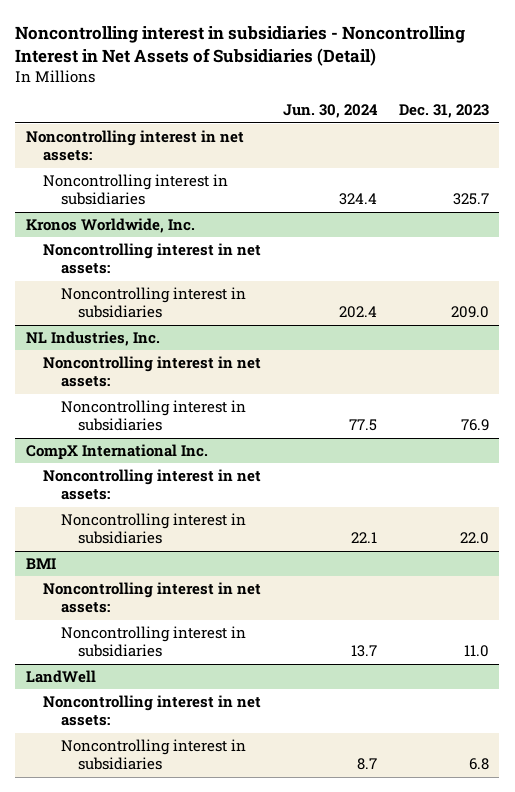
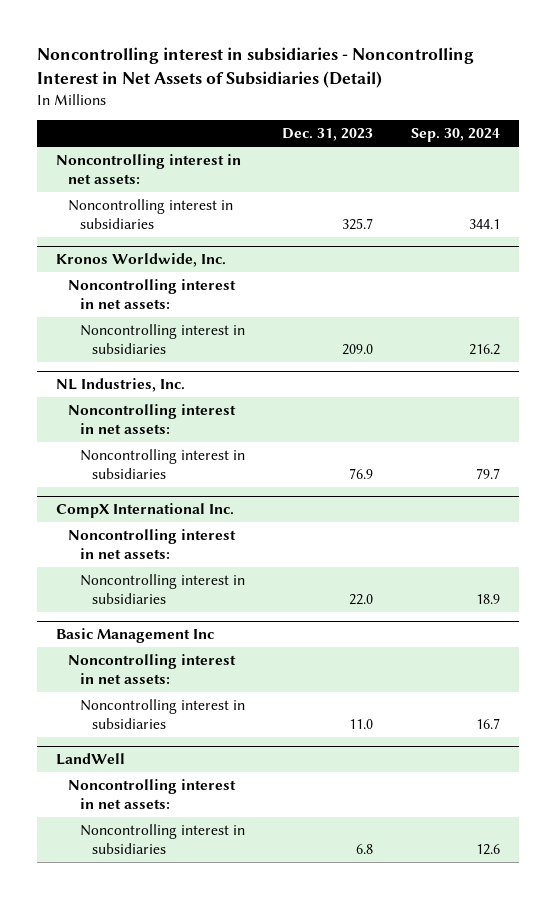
[282,104,378,119] Jun. 30, 2024 -> none
none -> [411,128,501,143] Sep. 30, 2024
[26,558,57,570] BMI -> [55,628,214,644] Basic Management Inc

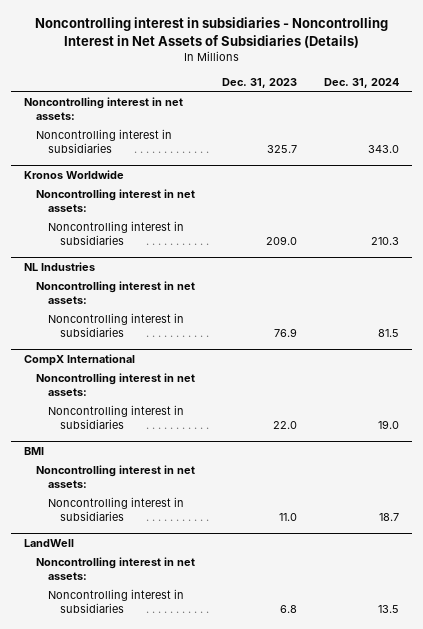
[36,47,474,89] Noncontrolling interest in subsidiaries - Noncontrolling Interest in Net Assets of Subsidiaries (Detail) -> [34,17,388,48] Noncontrolling interest in subsidiaries - Noncontrolling Interest in Net Assets of Subsidiaries (Details)
[411,128,501,143] Sep. 30, 2024 -> none
none -> [323,77,399,88] Dec. 31, 2024
[55,253,226,268] Kronos Worldwide, Inc. -> [24,169,125,179] Kronos Worldwide
[55,378,185,393] NL Industries, Inc. -> [24,261,96,271] NL Industries
[55,503,234,519] CompX International Inc. -> [24,353,136,366] CompX International
[55,628,214,644] Basic Management Inc -> [24,446,45,455] BMI

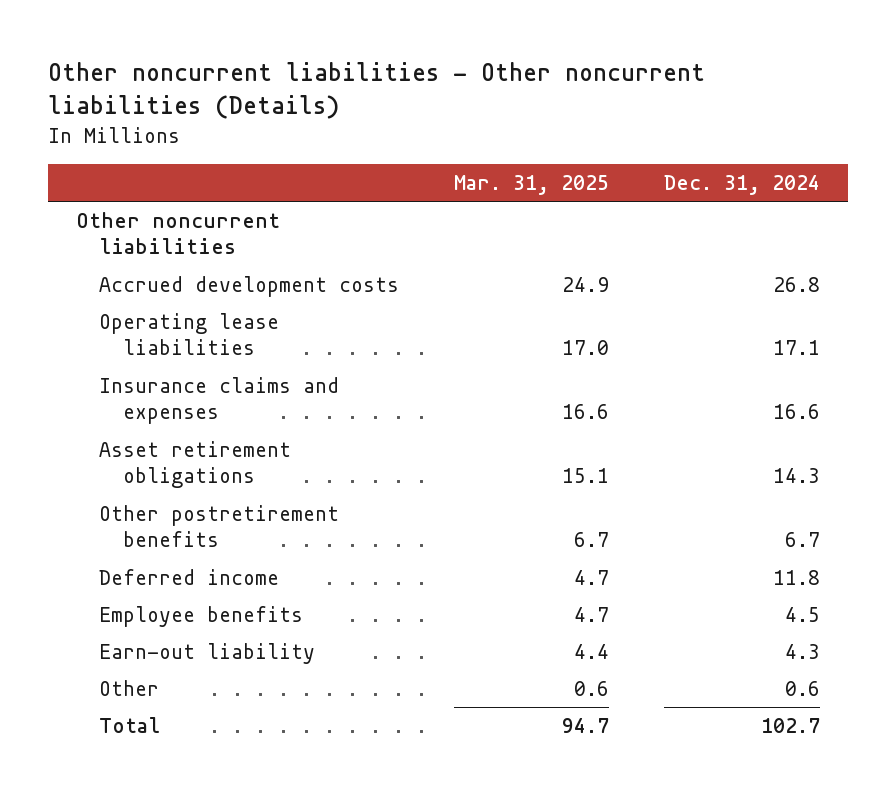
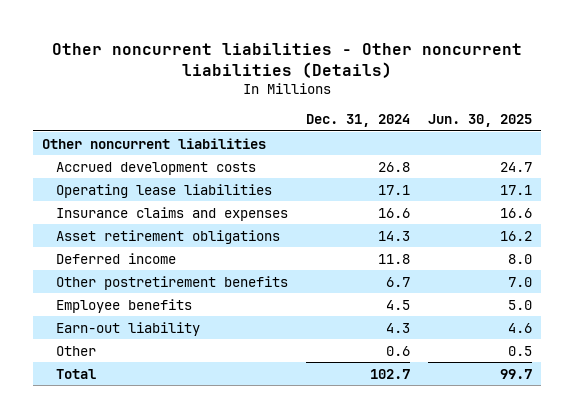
[454,174,610,195] Mar. 31, 2025 -> none
none -> [427,114,532,128] Jun. 30, 2025
[99,504,340,548] Other postretirement benefits -> [56,275,289,290] Other postretirement benefits

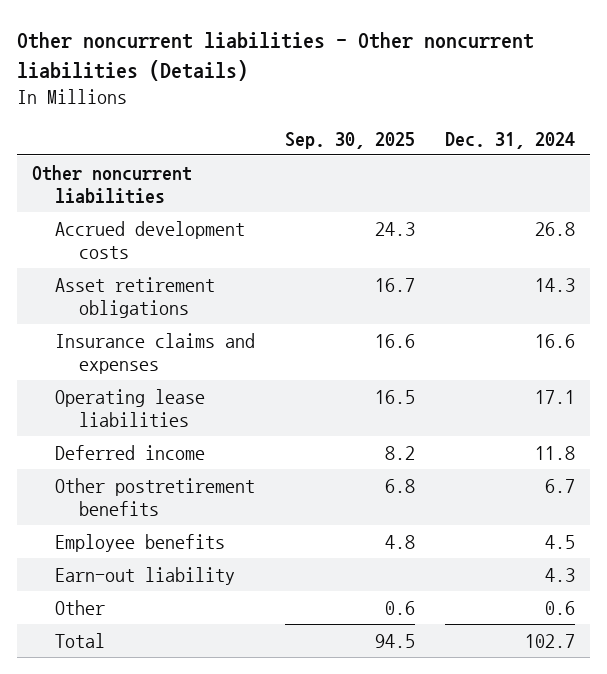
[427,114,532,128] Jun. 30, 2025 -> none
none -> [285,131,416,149] Sep. 30, 2025
[56,206,289,221] Insurance claims and expenses -> [55,332,256,375] Insurance claims and expenses
[56,183,273,198] Operating lease liabilities -> [55,388,206,428] Operating lease liabilities

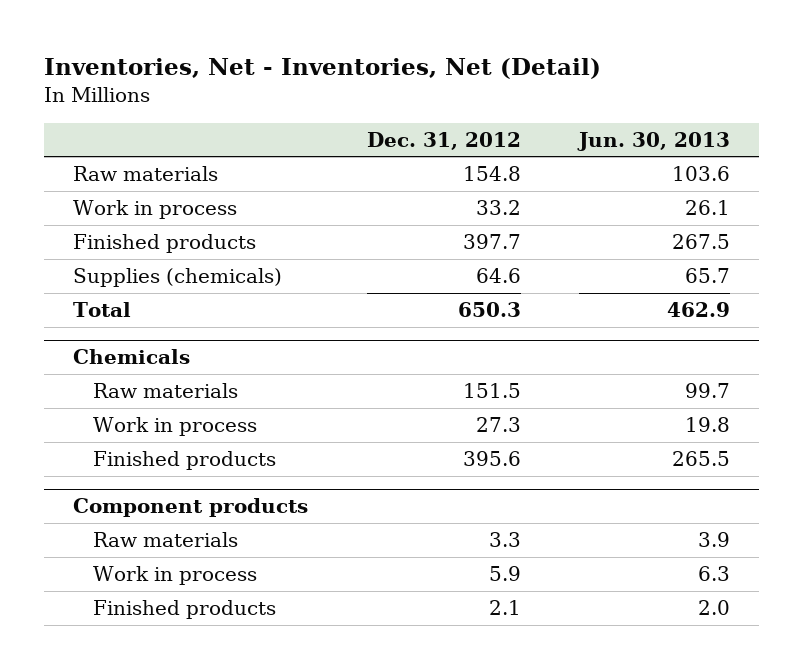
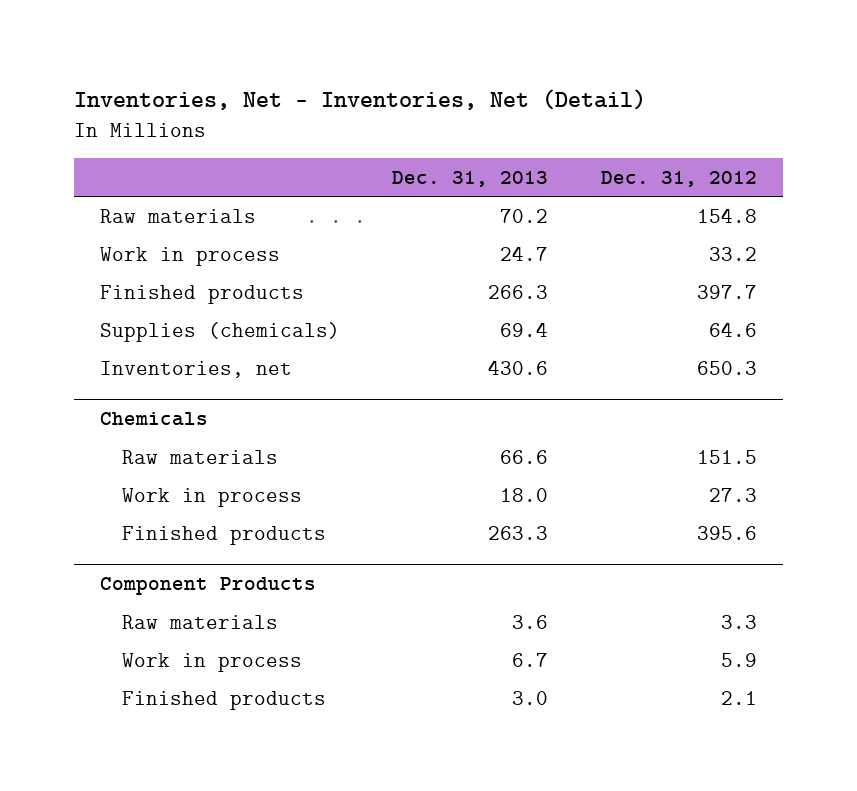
[576,131,730,151] Jun. 30, 2013 -> none
none -> [392,170,549,187] Dec. 31, 2013
[73,302,132,318] Total -> [100,360,293,378] Inventories, net
[73,498,309,518] Component products -> [100,577,317,596] Component Products

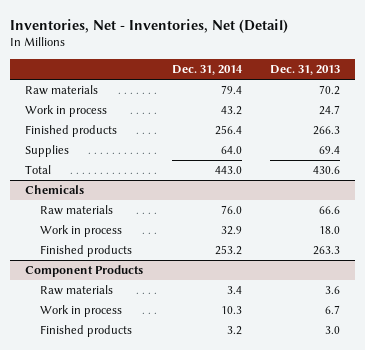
[600,170,757,187] Dec. 31, 2012 -> none
none -> [171,64,243,75] Dec. 31, 2014
[100,321,341,342] Supplies (chemicals) -> [24,145,69,158] Supplies
[100,360,293,378] Inventories, net -> [24,165,51,175] Total

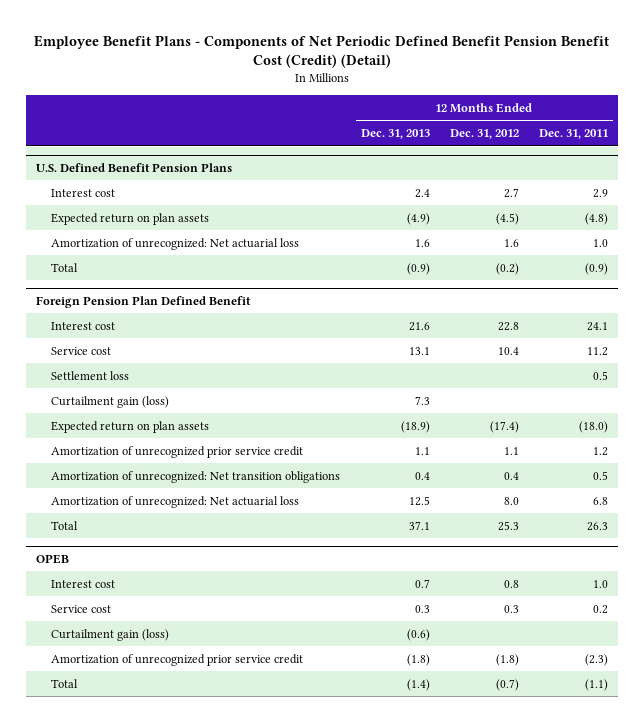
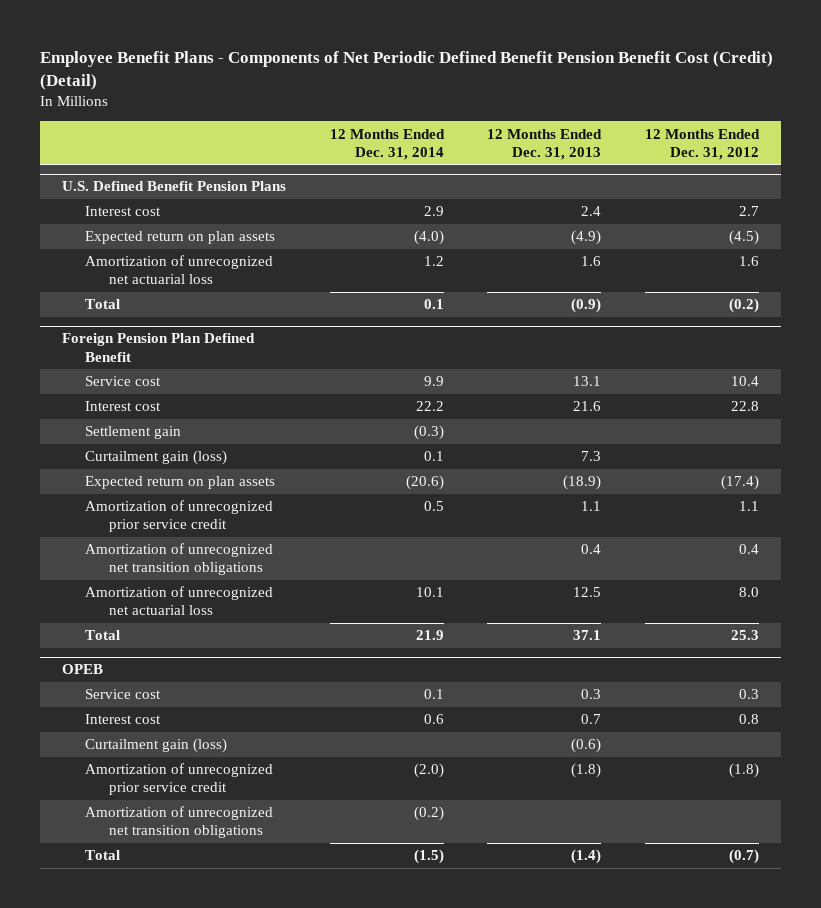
[539,129,609,140] Dec. 31, 2011 -> none
none -> [329,128,445,160] 12 Months Ended Dec. 31, 2014
[51,237,300,250] Amortization of unrecognized: Net actuarial loss -> [85,255,274,285] Amortization of unrecognized net actuarial loss
[51,370,130,380] Settlement loss -> none
[51,321,116,330] Interest cost -> [85,401,162,412] Interest cost
none -> [85,426,182,440] Settlement gain
[51,470,341,483] Amortization of unrecognized: Net transition obligations -> [85,543,274,576] Amortization of unrecognized net transition obligations
[51,495,300,508] Amortization of unrecognized: Net actuarial loss -> [85,586,274,616] Amortization of unrecognized net actuarial loss
[51,579,116,588] Interest cost -> [85,714,162,725] Interest cost
none -> [85,806,274,839] Amortization of unrecognized net transition obligations

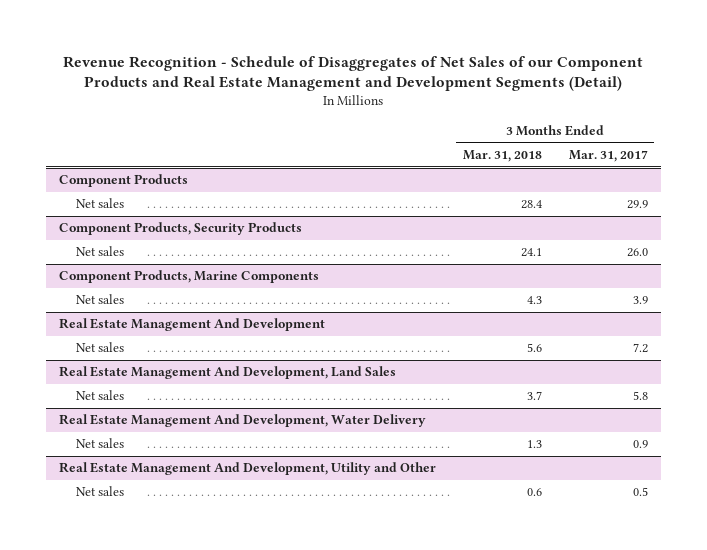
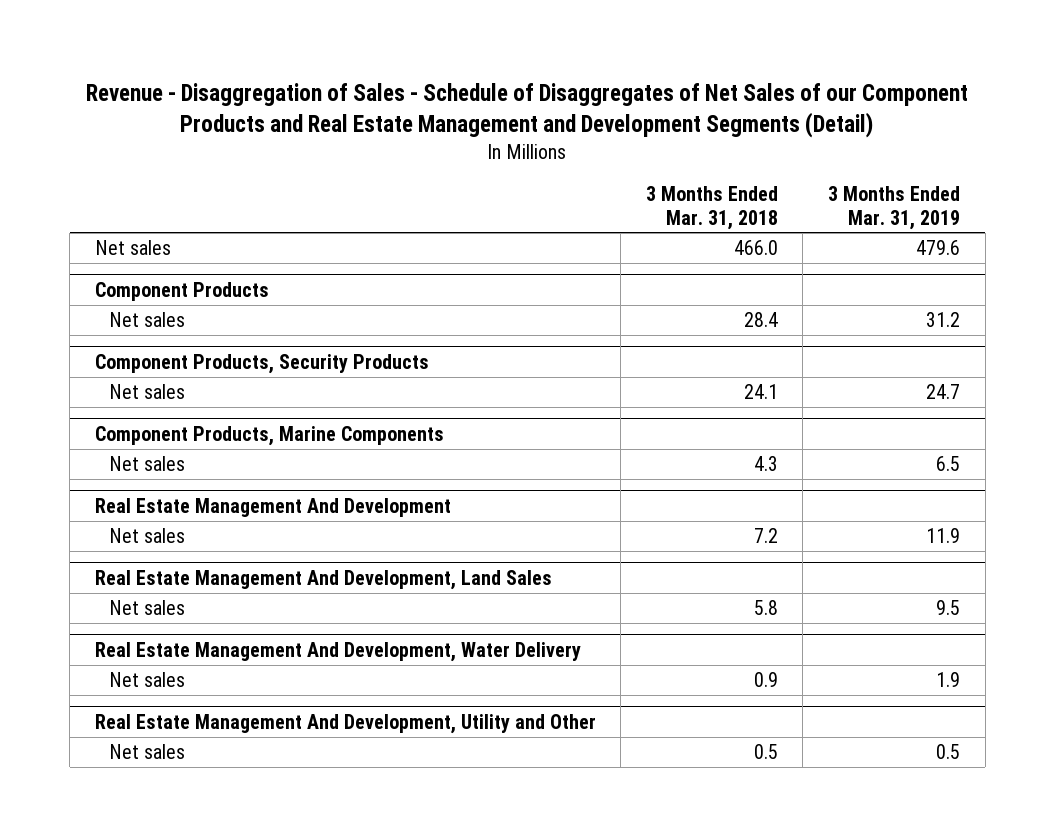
[63,55,644,92] Revenue Recognition - Schedule of Disaggregates of Net Sales of our Component Products and Real Estate Management and Development Segments (Detail) -> [86,82,969,138] Revenue - Disaggregation of Sales - Schedule of Disaggregates of Net Sales of our Component Products and Real Estate Management and Development Segments (Detail)
[568,149,648,162] Mar. 31, 2017 -> none
none -> [827,185,960,230] 3 Months Ended Mar. 31, 2019
none -> [94,240,171,256] Net sales
[526,343,542,353] 5.6 -> [753,528,778,544] 7.2
[526,391,542,401] 3.7 -> [753,600,778,616] 5.8
[526,440,542,449] 1.3 -> [753,672,778,688] 0.9
[526,488,542,497] 0.6 -> [753,744,778,760] 0.5

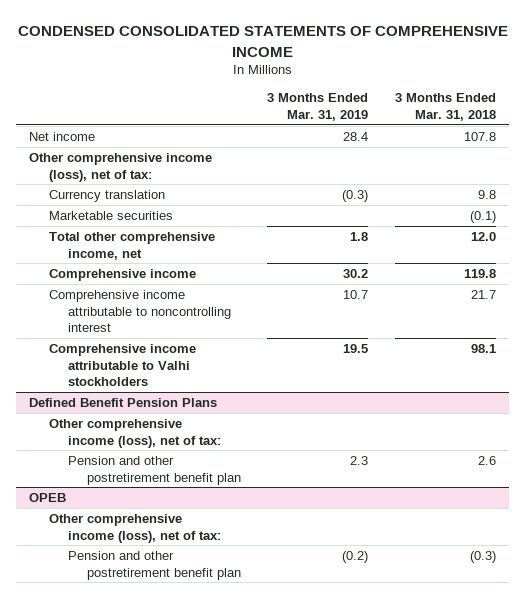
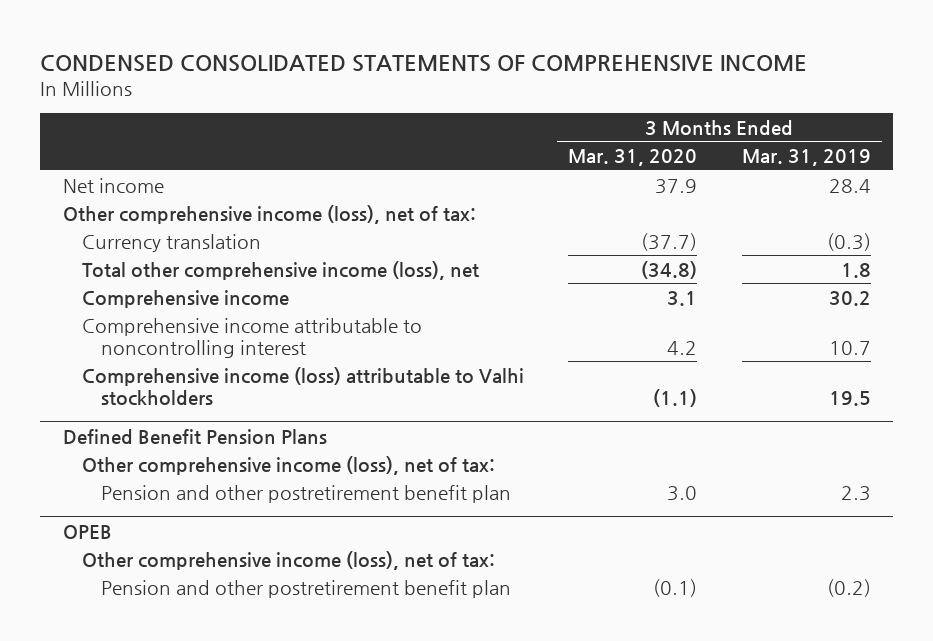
[394,93,496,121] 3 Months Ended Mar. 31, 2018 -> none
none -> [568,149,698,167] Mar. 31, 2020
[48,210,173,220] Marketable securities -> none
[48,231,215,260] Total other comprehensive income, net -> [81,260,479,280] Total other comprehensive income (loss), net
[48,343,196,387] Comprehensive income attributable to Valhi stockholders -> [81,366,524,406] Comprehensive income (loss) attributable to Valhi stockholders

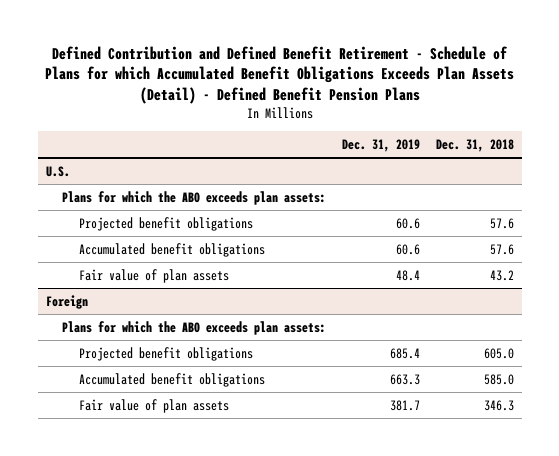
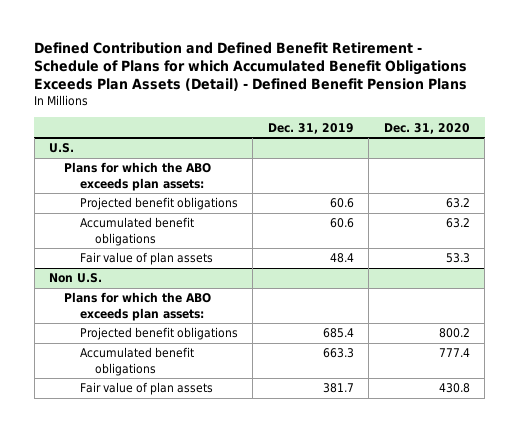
[435,139,514,153] Dec. 31, 2018 -> none
none -> [383,122,470,134] Dec. 31, 2020
[45,294,88,309] Foreign -> [49,273,103,284] Non U.S.

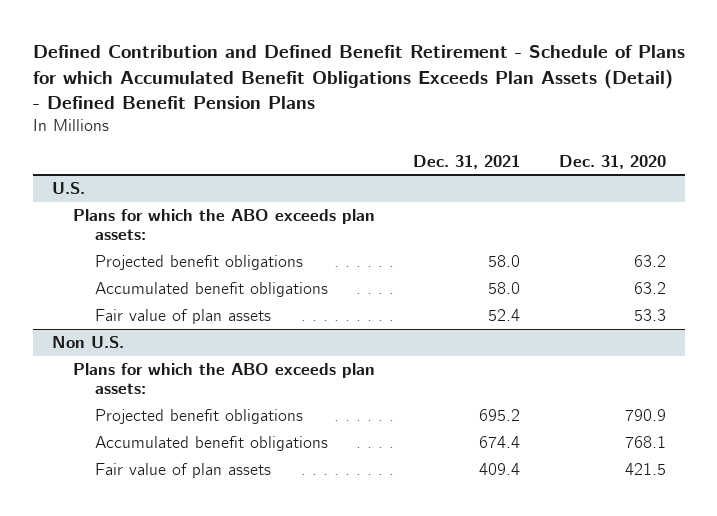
[267,122,354,134] Dec. 31, 2019 -> none
none -> [413,154,521,169] Dec. 31, 2021
[438,328,470,339] 800.2 -> [624,409,666,422] 790.9
[438,348,470,358] 777.4 -> [624,436,666,449] 768.1
[438,383,470,394] 430.8 -> [624,463,666,476] 421.5

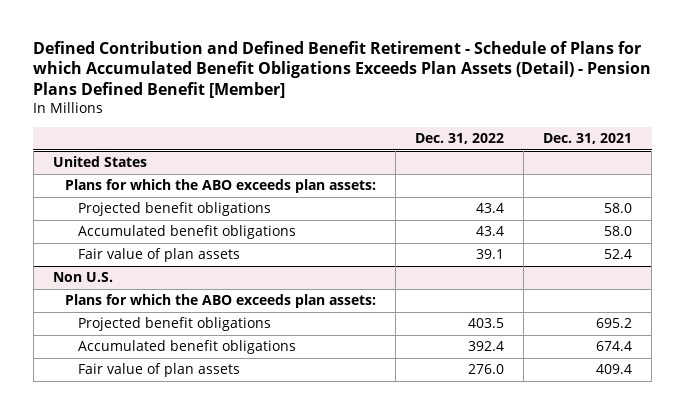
[32,45,685,110] Defined Contribution and Defined Benefit Retirement - Schedule of Plans for which Accumulated Benefit Obligations Exceeds Plan Assets (Detail) - Defined Benefit Pension Plans -> [33,40,652,99] Defined Contribution and Defined Benefit Retirement - Schedule of Plans for which Accumulated Benefit Obligations Exceeds Plan Assets (Detail) - Pension Plans Defined Benefit [Member]
[558,154,666,169] Dec. 31, 2020 -> none
none -> [415,132,505,144] Dec. 31, 2022
[51,182,85,195] U.S. -> [52,156,147,168] United States

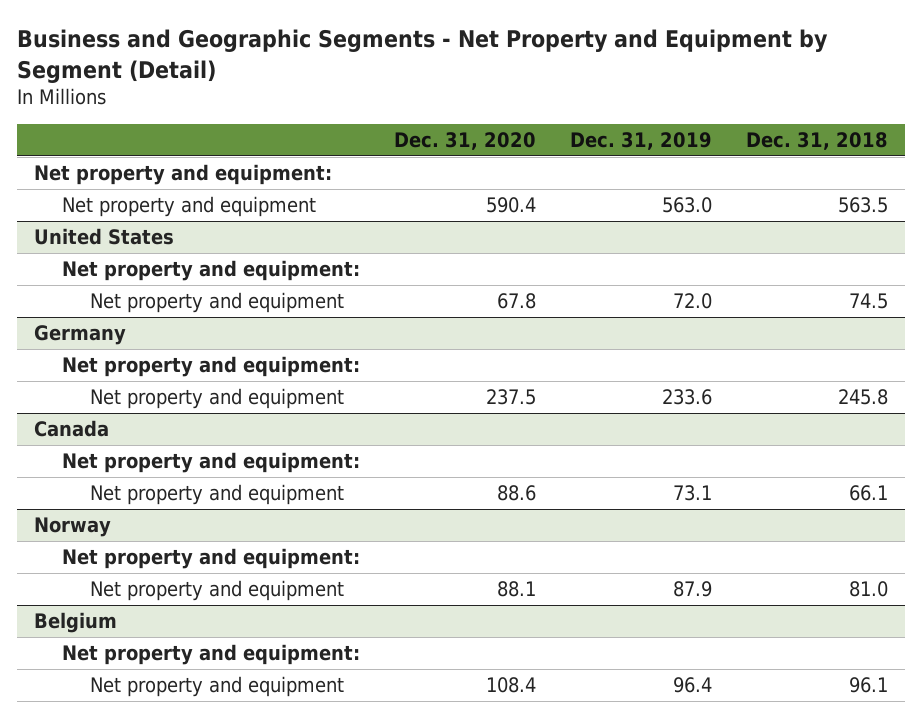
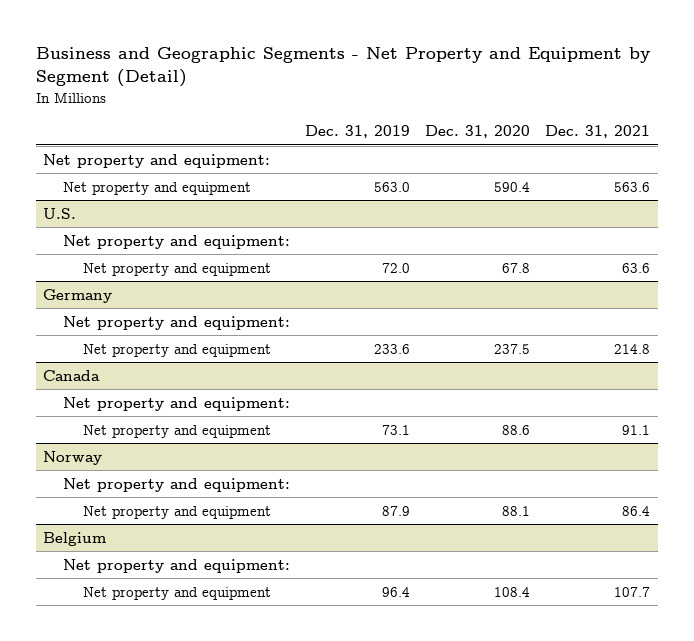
[746,131,889,150] Dec. 31, 2018 -> none
none -> [545,125,651,139] Dec. 31, 2021
[33,228,174,246] United States -> [43,207,77,219] U.S.

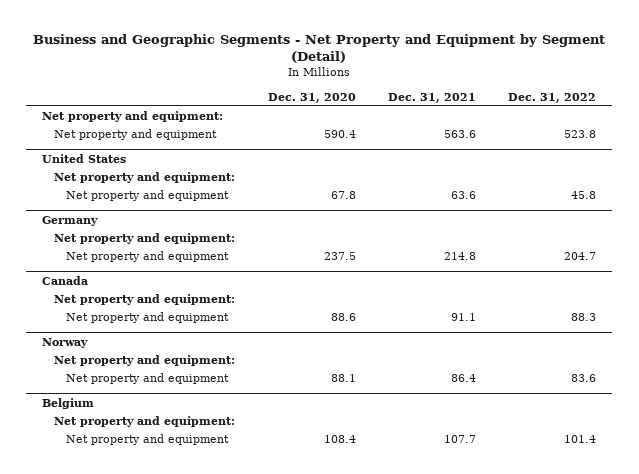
[305,125,411,139] Dec. 31, 2019 -> none
none -> [508,92,597,103] Dec. 31, 2022
[43,207,77,219] U.S. -> [42,154,127,164] United States

